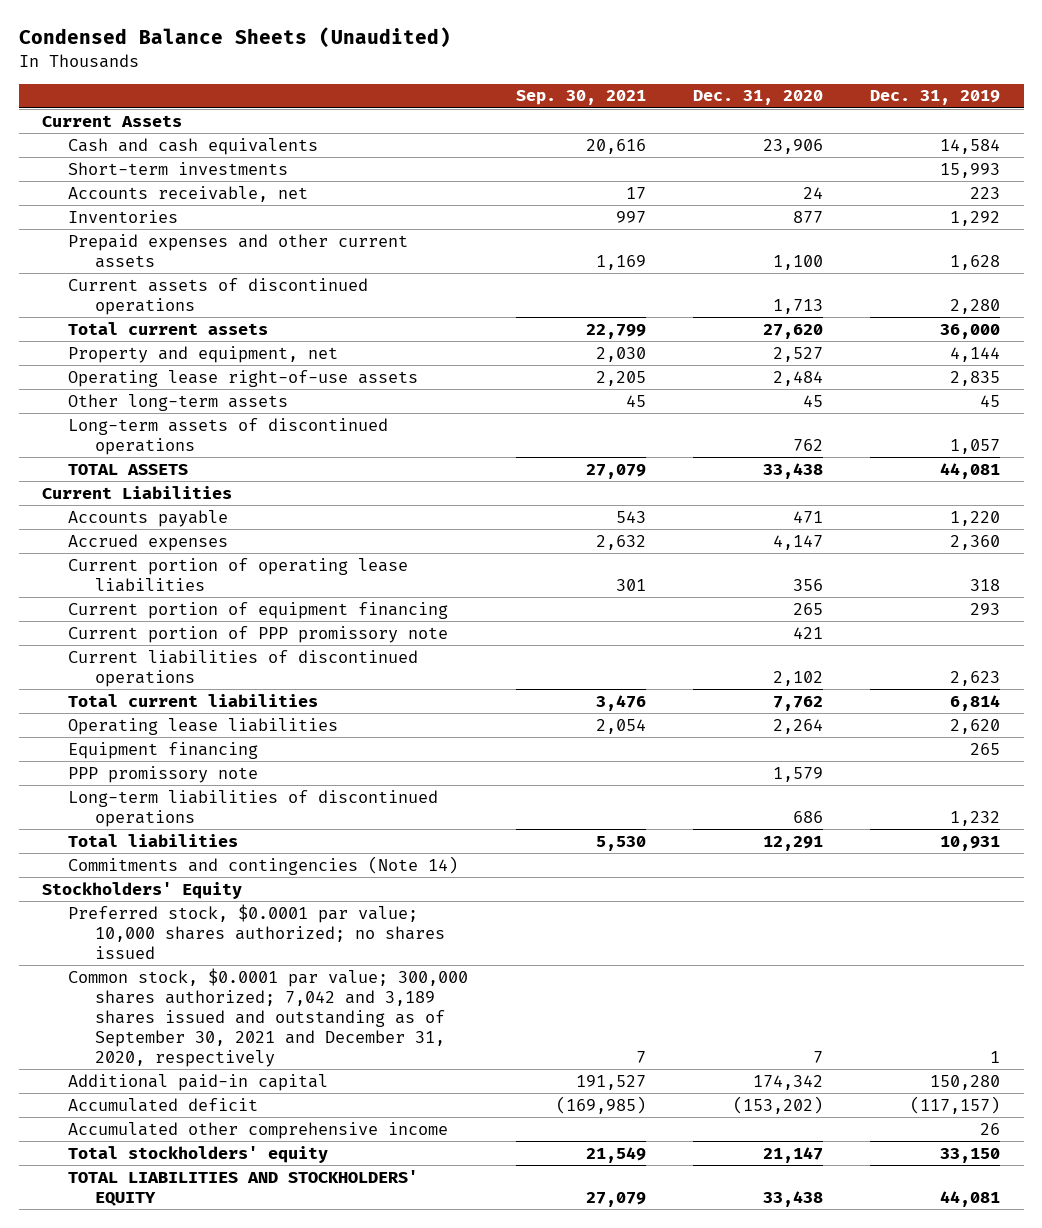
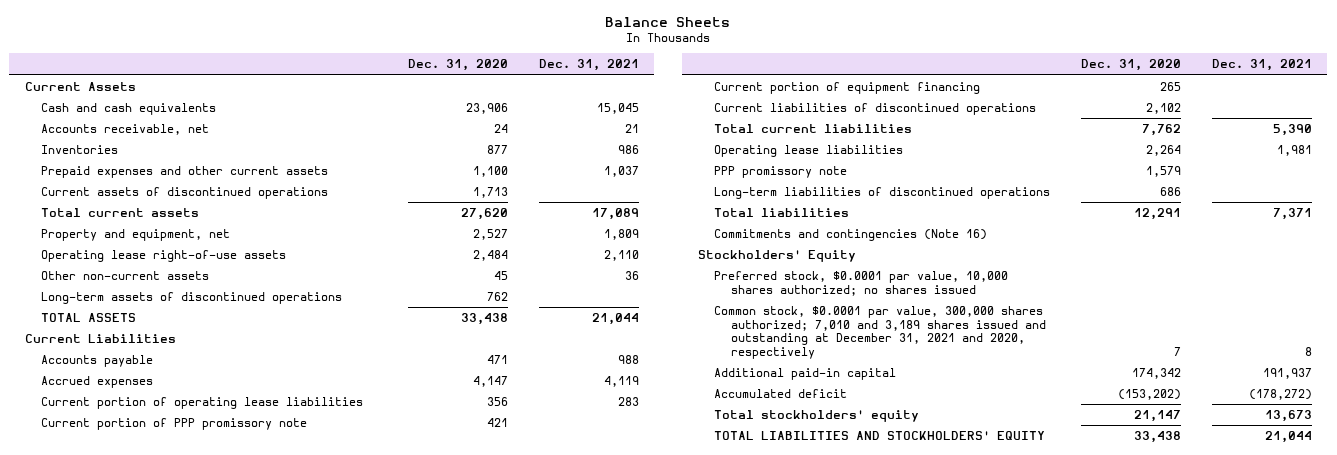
[18,27,451,49] Condensed Balance Sheets (Unaudited) -> [605,16,731,27] Balance Sheets
[515,90,646,106] Sep. 30, 2021 -> none
[870,90,1001,106] Dec. 31, 2019 -> none
none -> [538,59,639,72] Dec. 31, 2021
[68,161,289,175] Short-term investments -> none
[68,393,289,411] Other long-term assets -> [41,271,210,281] Other non-current assets
[68,601,449,619] Current portion of equipment financing -> [714,82,981,95] Current portion of equipment financing
[68,741,259,759] Equipment financing -> none
[68,855,459,875] Commitments and contingencies (Note 14) -> [714,229,988,242] Commitments and contingencies (Note 16)
[68,903,445,959] Preferred stock, $0.0001 par value; 10,000 shares authorized; no shares issued -> [714,271,1009,296] Preferred stock, $0.0001 par value, 10,000 shares authorized; no shares issued
[68,967,469,1067] Common stock, $0.0001 par value; 300,000 shares authorized; 7,042 and 3,189 shares issued and outstanding as of September 30, 2021 and December 31, 2020, respectively -> [714,306,1046,359] Common stock, $0.0001 par value, 300,000 shares authorized; 7,010 and 3,189 shares issued and outstanding at December 31, 2021 and 2020, respectively
[68,1121,449,1139] Accumulated other comprehensive income -> none

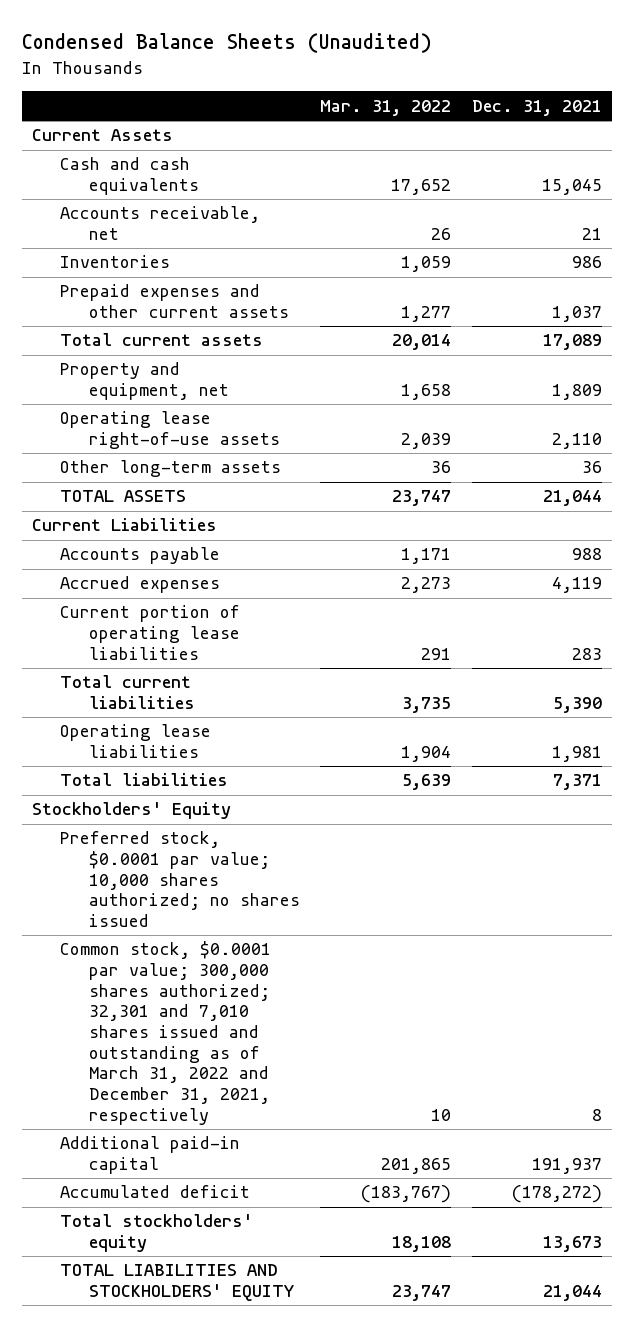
[605,16,731,27] Balance Sheets -> [21,33,432,54] Condensed Balance Sheets (Unaudited)
[408,59,509,72] Dec. 31, 2020 -> none
none -> [320,99,452,116] Mar. 31, 2022
[41,187,329,200] Current assets of discontinued operations -> none
[41,292,343,305] Long-term assets of discontinued operations -> none
[41,271,210,281] Other non-current assets -> [60,460,282,478] Other long-term assets
[41,418,308,431] Current portion of PPP promissory note -> none
[714,82,981,95] Current portion of equipment financing -> none
[714,103,1037,116] Current liabilities of discontinued operations -> none
[714,166,848,179] PPP promissory note -> none
[714,187,1051,200] Long-term liabilities of discontinued operations -> none
[714,229,988,242] Commitments and contingencies (Note 16) -> none
[714,271,1009,296] Preferred stock, $0.0001 par value, 10,000 shares authorized; no shares issued -> [60,831,300,928] Preferred stock, $0.0001 par value; 10,000 shares authorized; no shares issued
[714,306,1046,359] Common stock, $0.0001 par value, 300,000 shares authorized; 7,010 and 3,189 shares issued and outstanding at December 31, 2021 and 2020, respectively -> [60,941,272,1125] Common stock, $0.0001 par value; 300,000 shares authorized; 32,301 and 7,010 shares issued and outstanding as of March 31, 2022 and December 31, 2021, respectively

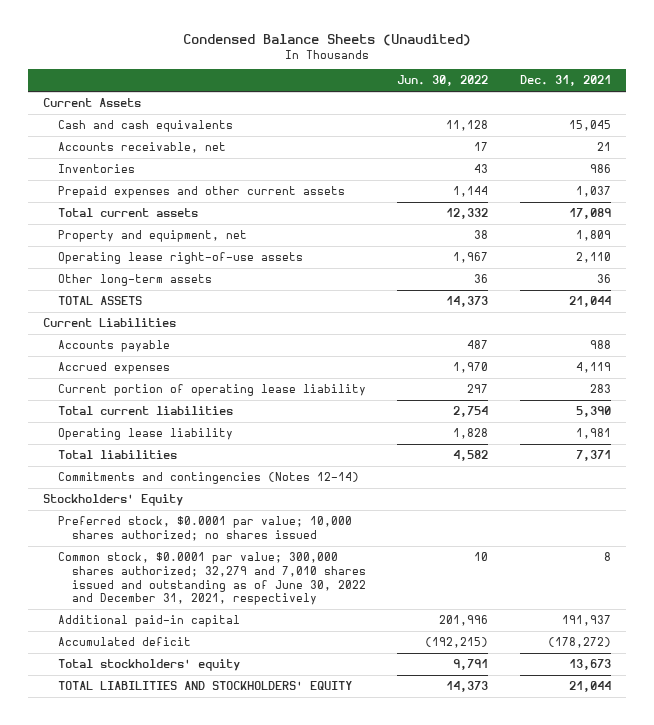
[320,99,452,116] Mar. 31, 2022 -> none
none -> [397,75,489,87] Jun. 30, 2022
[60,605,241,660] Current portion of operating lease liabilities -> [57,383,366,396] Current portion of operating lease liability
[60,724,212,759] Operating lease liabilities -> [57,427,233,440] Operating lease liability
none -> [57,471,359,484] Commitments and contingencies (Notes 12-14)
[60,941,272,1125] Common stock, $0.0001 par value; 300,000 shares authorized; 32,301 and 7,010 shares issued and outstanding as of March 31, 2022 and December 31, 2021, respectively -> [57,551,366,606] Common stock, $0.0001 par value; 300,000 shares authorized; 32,279 and 7,010 shares issued and outstanding as of June 30, 2022 and December 31, 2021, respectively

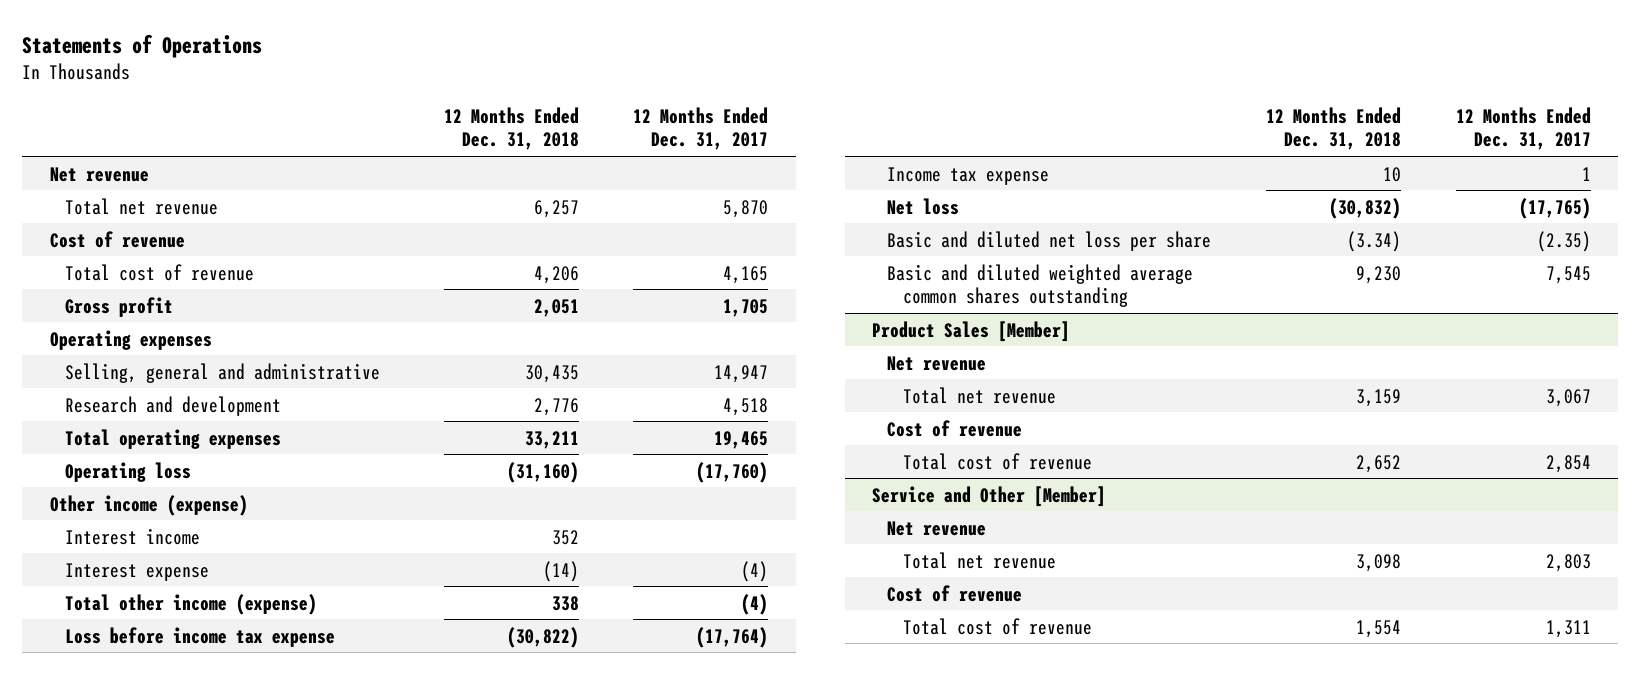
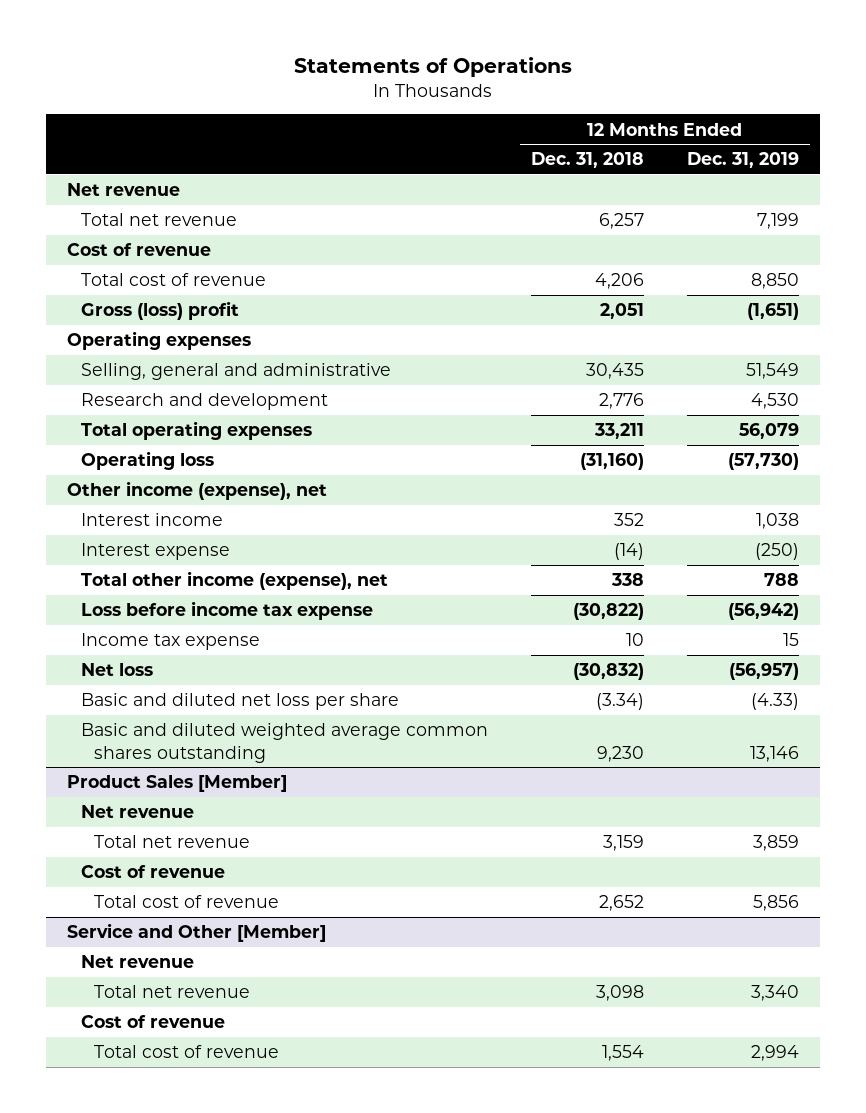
[633,106,769,151] 12 Months Ended Dec. 31, 2017 -> none
none -> [686,152,799,169] Dec. 31, 2019
[64,296,173,317] Gross profit -> [80,301,239,321] Gross (loss) profit
[49,494,248,516] Other income (expense) -> [67,481,328,501] Other income (expense), net
[64,593,317,615] Total other income (expense) -> [80,571,388,591] Total other income (expense), net

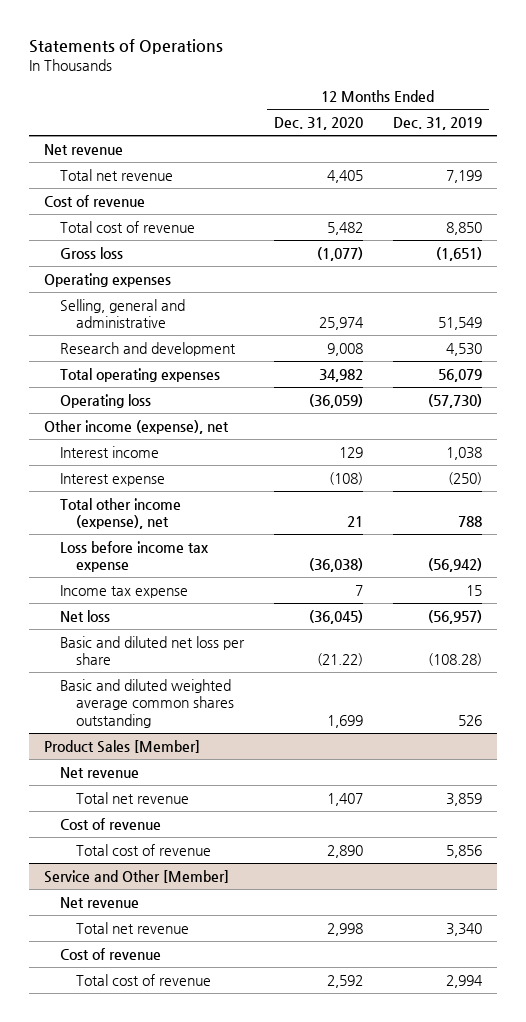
[530,152,644,169] Dec. 31, 2018 -> none
none -> [274,117,364,131] Dec. 31, 2020
[80,301,239,321] Gross (loss) profit -> [60,246,124,259] Gross loss
[750,693,799,711] (4.33) -> [427,653,482,667] (108.28)
[749,745,799,762] 13,146 -> [457,714,482,726] 526

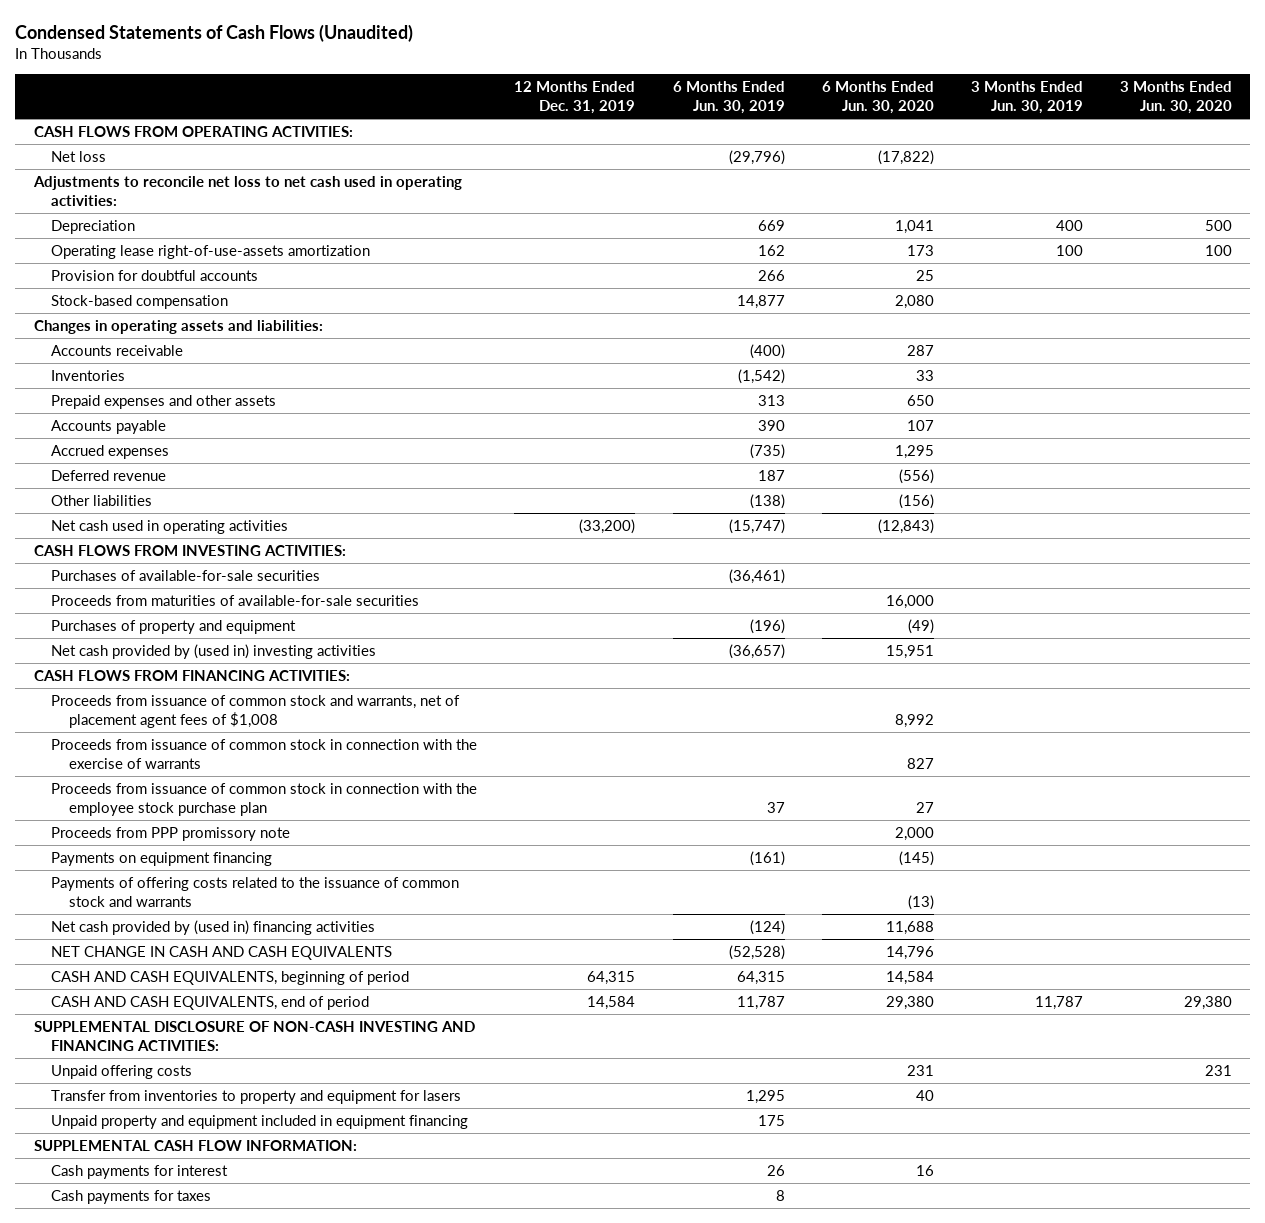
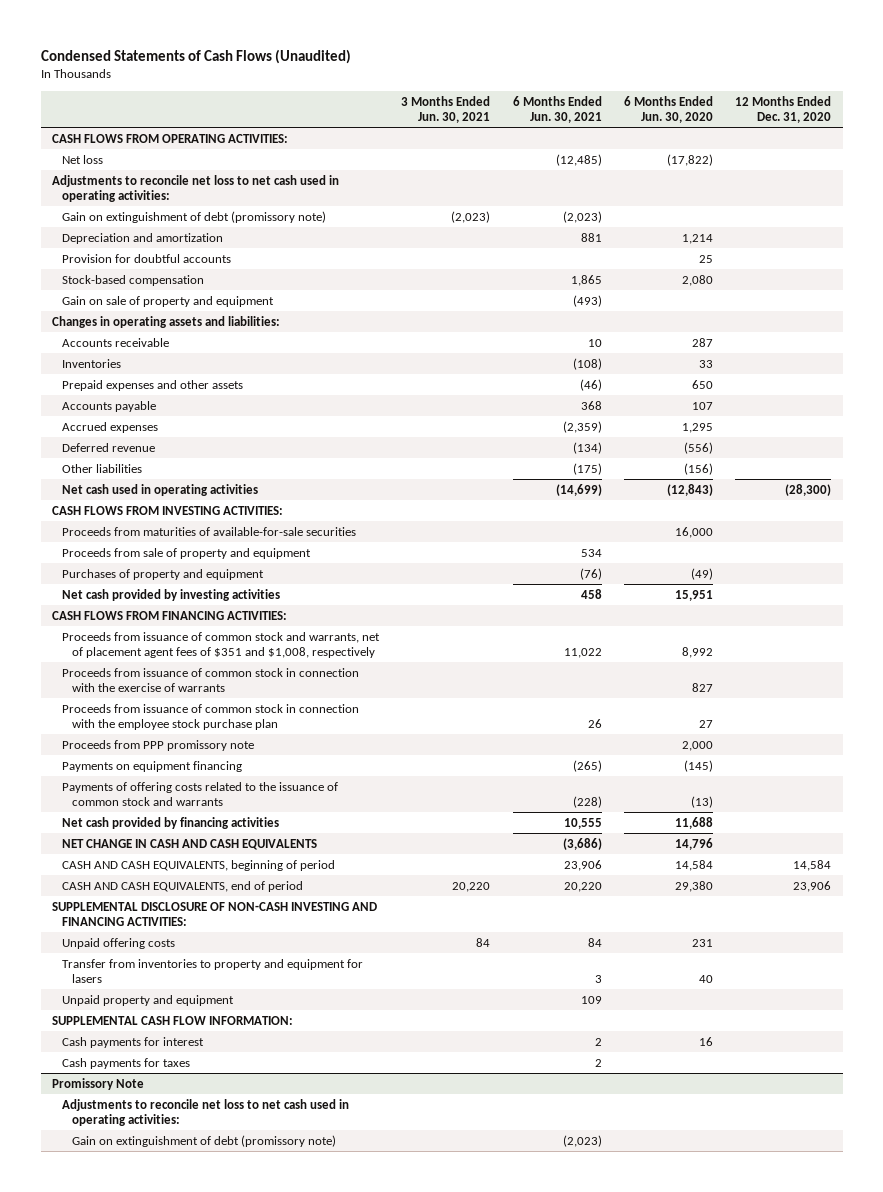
[514,80,636,115] 12 Months Ended Dec. 31, 2019 -> none
[672,80,785,115] 6 Months Ended Jun. 30, 2019 -> none
[970,80,1083,115] 3 Months Ended Jun. 30, 2019 -> none
[1119,80,1232,115] 3 Months Ended Jun. 30, 2020 -> none
none -> [401,95,491,123] 3 Months Ended Jun. 30, 2021
none -> [512,95,602,123] 6 Months Ended Jun. 30, 2021
none -> [735,95,832,123] 12 Months Ended Dec. 31, 2020
[51,219,136,234] Depreciation -> none
[51,244,371,259] Operating lease right-of-use-assets amortization -> none
none -> [62,210,327,223] Gain on extinguishment of debt (promissory note)
none -> [62,232,224,244] Depreciation and amortization
none -> [62,295,275,307] Gain on sale of property and equipment
[51,569,321,581] Purchases of available-for-sale securities -> none
none -> [62,547,312,559] Proceeds from sale of property and equipment
[51,643,377,659] Net cash provided by (used in) investing activities -> [62,588,281,601] Net cash provided by investing activities
[51,694,461,729] Proceeds from issuance of common stock and warrants, net of placement agent fees of $1,008 -> [62,631,381,658] Proceeds from issuance of common stock and warrants, net of placement agent fees of $351 and $1,008, respectively
[51,919,376,935] Net cash provided by (used in) financing activities -> [62,816,280,829] Net cash provided by financing activities
[51,1114,469,1129] Unpaid property and equipment included in equipment financing -> [62,994,235,1006] Unpaid property and equipment
none -> [51,1077,144,1090] Promissory Note
none -> [62,1098,350,1126] Adjustments to reconcile net loss to net cash used in operating activities:
none -> [72,1134,337,1147] Gain on extinguishment of debt (promissory note)

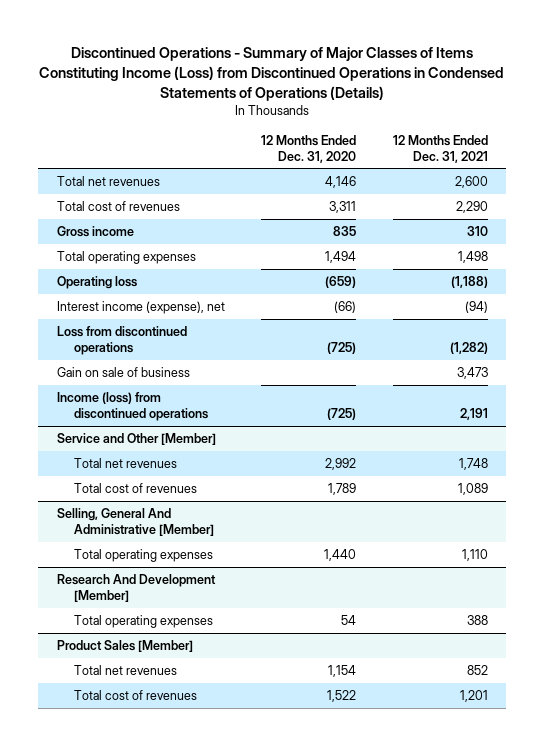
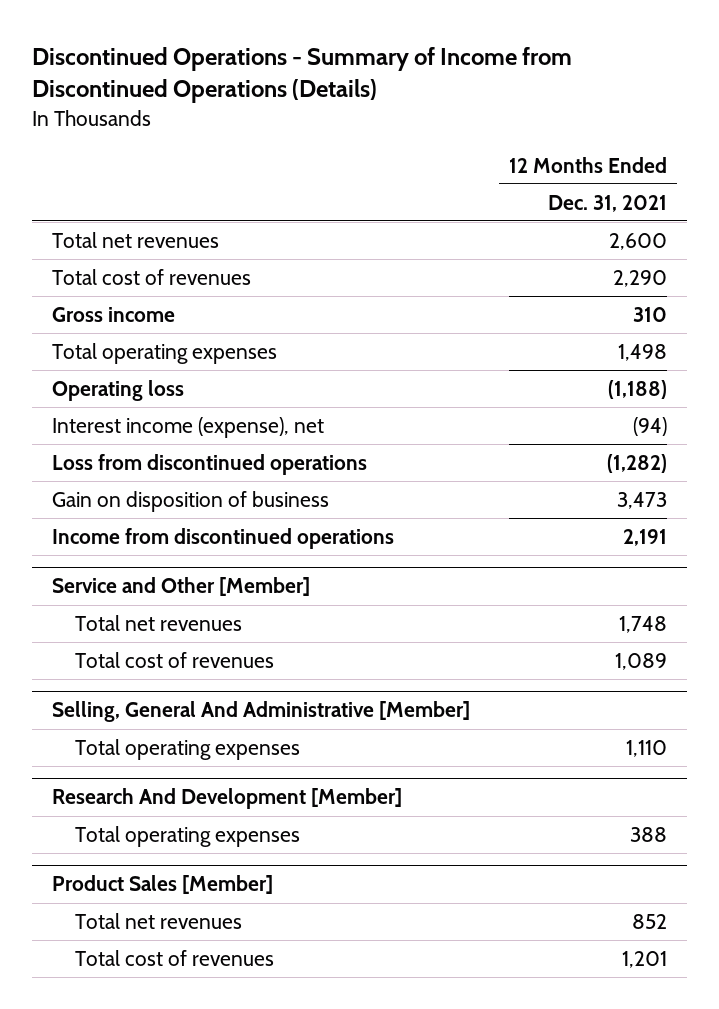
[39,47,505,101] Discontinued Operations - Summary of Major Classes of Items Constituting Income (Loss) from Discontinued Operations in Condensed Statements of Operations (Details) -> [32,46,573,104] Discontinued Operations - Summary of Income from Discontinued Operations (Details)
[261,134,357,163] 12 Months Ended Dec. 31, 2020 -> none
[56,367,190,378] Gain on sale of business -> [52,490,330,512] Gain on disposition of business
[56,392,208,422] Income (loss) from discontinued operations -> [52,527,395,549] Income from discontinued operations

